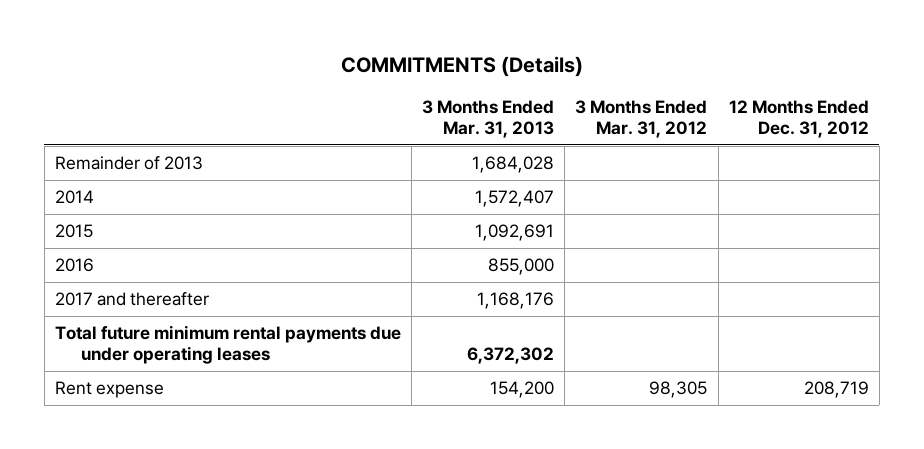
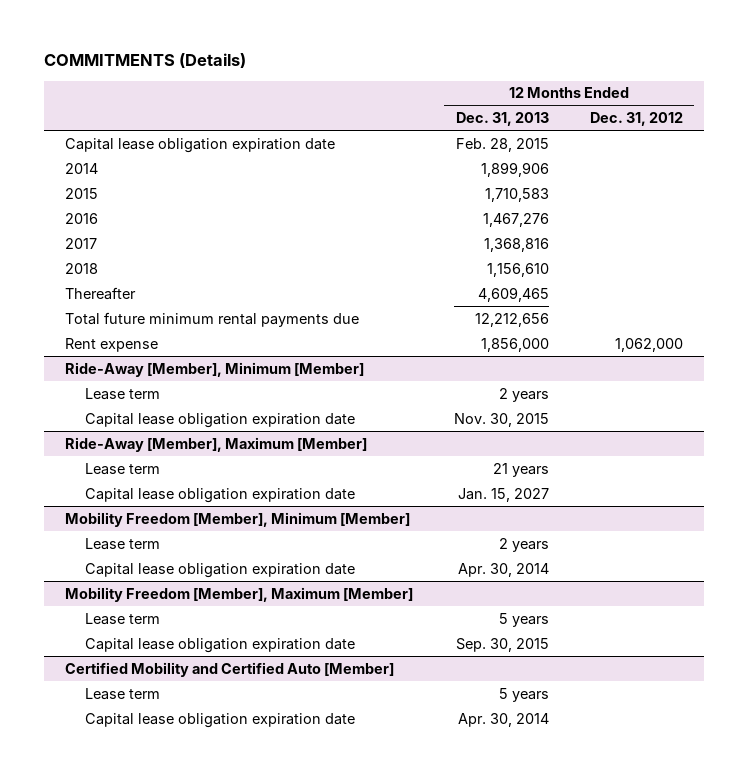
[422,99,555,138] 3 Months Ended Mar. 31, 2013 -> none
[575,99,708,138] 3 Months Ended Mar. 31, 2012 -> none
none -> [456,112,550,127] Dec. 31, 2013
[54,156,203,171] Remainder of 2013 -> none
none -> [64,137,335,153] Capital lease obligation expiration date
none -> [64,237,97,249] 2017
none -> [64,262,98,274] 2018
[54,292,209,307] 2017 and thereafter -> [64,286,136,300] Thereafter
[54,325,401,365] Total future minimum rental payments due under operating leases -> [64,311,359,327] Total future minimum rental payments due
[803,381,869,399] 208,719 -> [615,337,684,352] 1,062,000
none -> [64,361,364,377] Ride-Away [Member], Minimum [Member]
none -> [85,387,161,400] Lease term
none -> [85,412,356,428] Capital lease obligation expiration date
none -> [64,436,367,452] Ride-Away [Member], Maximum [Member]
none -> [85,462,161,475] Lease term
none -> [85,487,356,503] Capital lease obligation expiration date
none -> [64,511,410,527] Mobility Freedom [Member], Minimum [Member]
none -> [85,537,161,550] Lease term
none -> [85,562,356,578] Capital lease obligation expiration date
none -> [64,586,413,602] Mobility Freedom [Member], Maximum [Member]
none -> [85,612,161,625] Lease term
none -> [85,637,356,653] Capital lease obligation expiration date
none -> [64,661,394,677] Certified Mobility and Certified Auto [Member]
none -> [85,687,161,700] Lease term
none -> [85,712,356,728] Capital lease obligation expiration date

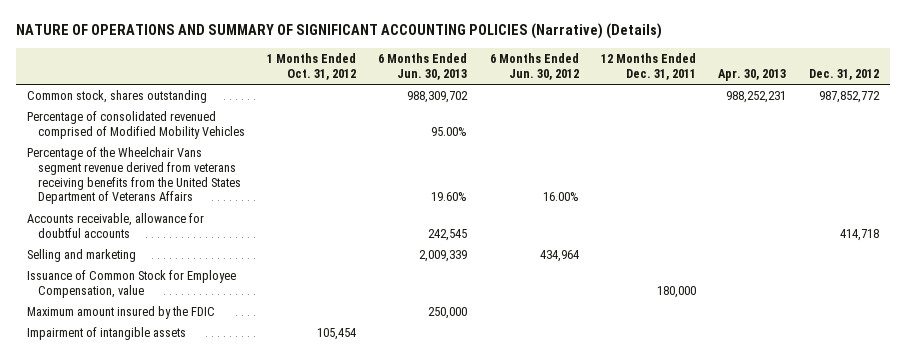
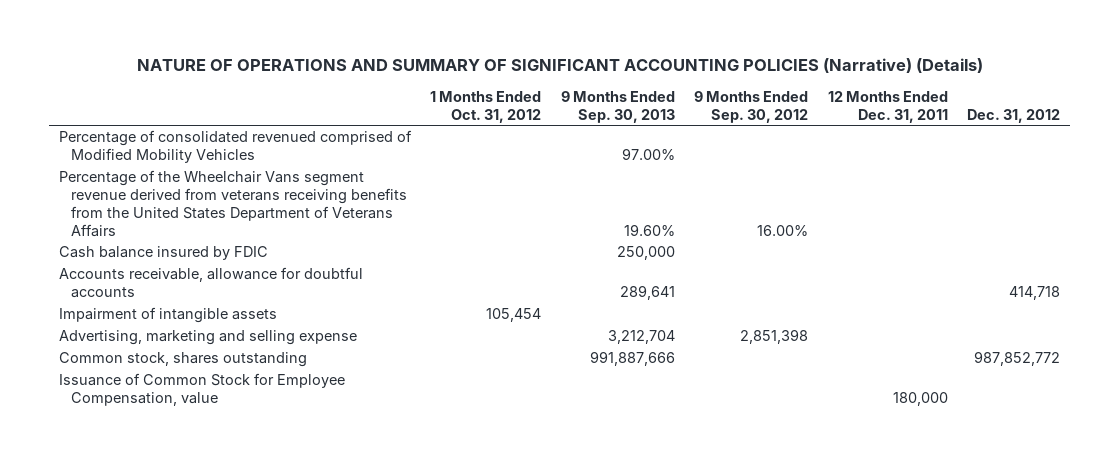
[378,53,468,80] 6 Months Ended Jun. 30, 2013 -> none
[489,53,579,80] 6 Months Ended Jun. 30, 2012 -> none
[718,68,787,81] Apr. 30, 2013 -> none
none -> [560,90,675,123] 9 Months Ended Sep. 30, 2013
none -> [694,90,809,123] 9 Months Ended Sep. 30, 2012
none -> [58,246,268,261] Cash balance insured by FDIC
[27,249,137,263] Selling and marketing -> none
[27,306,216,320] Maximum amount insured by the FDIC -> none
none -> [58,330,357,346] Advertising, marketing and selling expense
[27,90,208,104] Common stock, shares outstanding -> [58,352,307,368] Common stock, shares outstanding
[27,270,237,298] Issuance of Common Stock for Employee Compensation, value -> [58,373,345,406] Issuance of Common Stock for Employee Compensation, value

